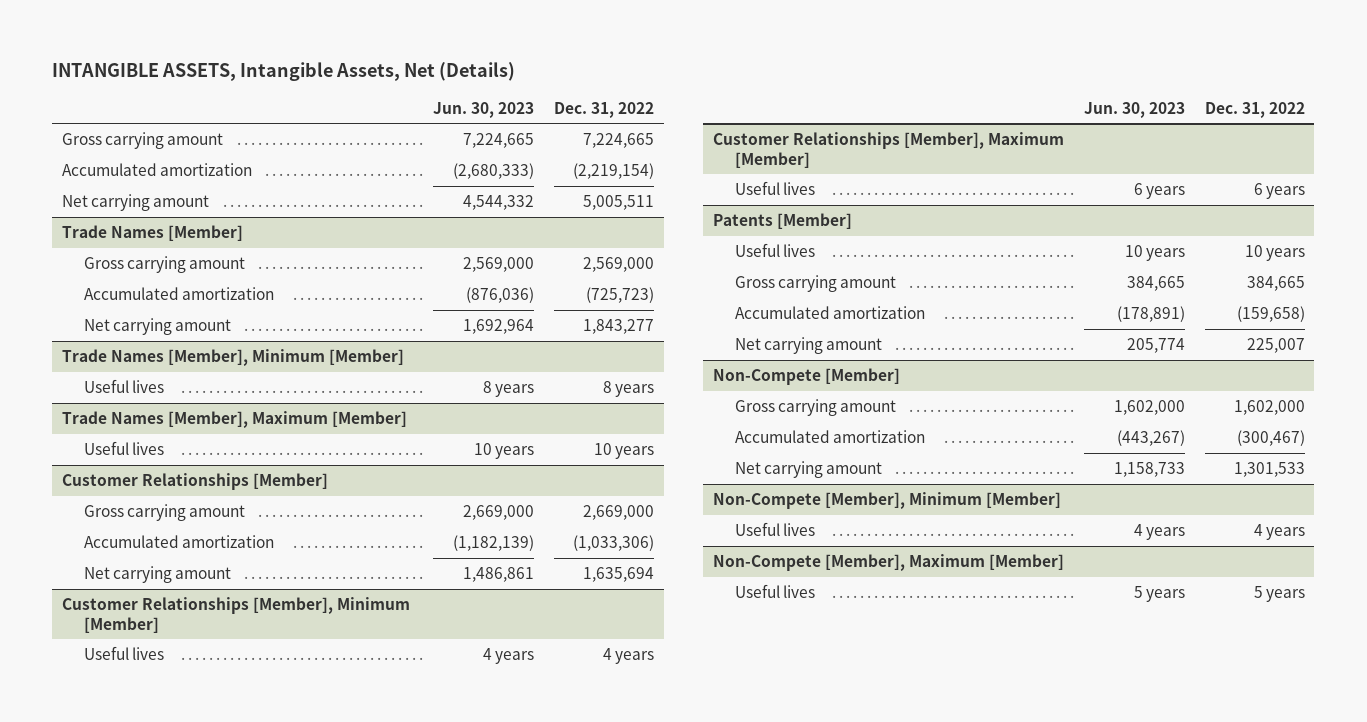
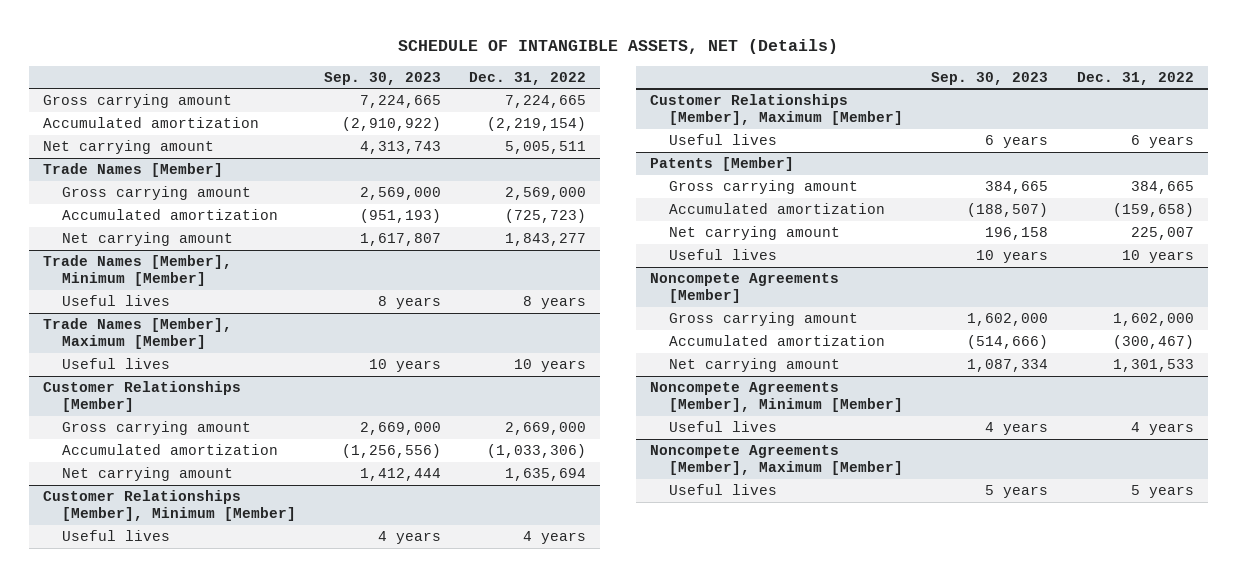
[52,61,516,81] INTANGIBLE ASSETS, Intangible Assets, Net (Details) -> [398,39,839,55] SCHEDULE OF INTANGIBLE ASSETS, NET (Details)
[433,101,535,118] Jun. 30, 2023 -> none
none -> [324,71,442,85] Sep. 30, 2023
[734,243,815,258] Useful lives -> [669,249,778,261] Useful lives
[712,368,900,386] Non-Compete [Member] -> [650,273,840,304] Noncompete Agreements [Member]
[712,492,1061,510] Non-Compete [Member], Minimum [Member] -> none
none -> [650,382,904,413] Noncompete Agreements [Member], Minimum [Member]
[712,554,1064,572] Non-Compete [Member], Maximum [Member] -> none
none -> [650,445,904,476] Noncompete Agreements [Member], Maximum [Member]

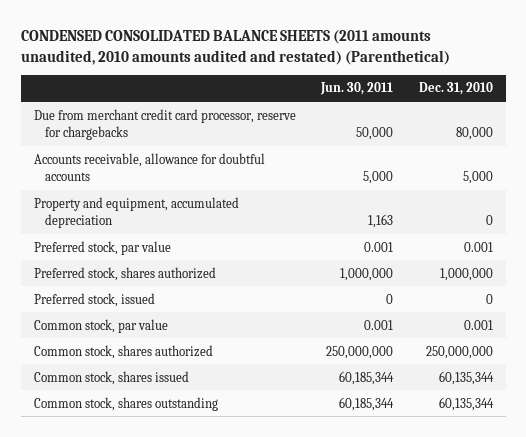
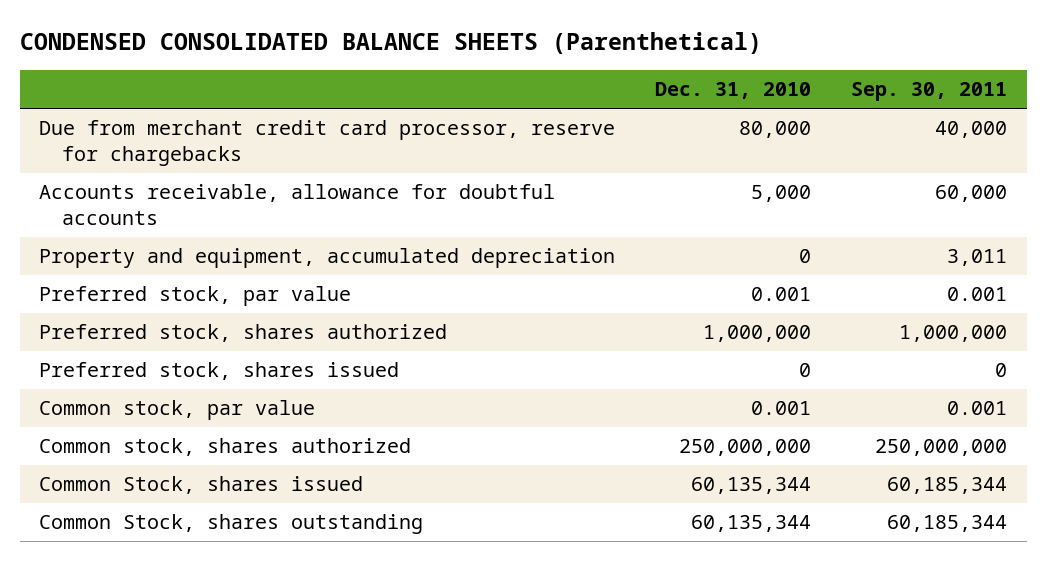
[20,30,450,65] CONDENSED CONSOLIDATED BALANCE SHEETS (2011 amounts unaudited, 2010 amounts audited and restated) (Parenthetical) -> [19,32,762,55] CONDENSED CONSOLIDATED BALANCE SHEETS (Parenthetical)
[320,82,394,96] Jun. 30, 2011 -> none
none -> [850,82,1007,102] Sep. 30, 2011
[33,292,155,307] Preferred stock, issued -> [39,362,400,381] Preferred stock, shares issued
[33,370,189,385] Common stock, shares issued -> [39,476,364,495] Common Stock, shares issued
[33,396,218,411] Common stock, shares outstanding -> [39,514,424,535] Common Stock, shares outstanding

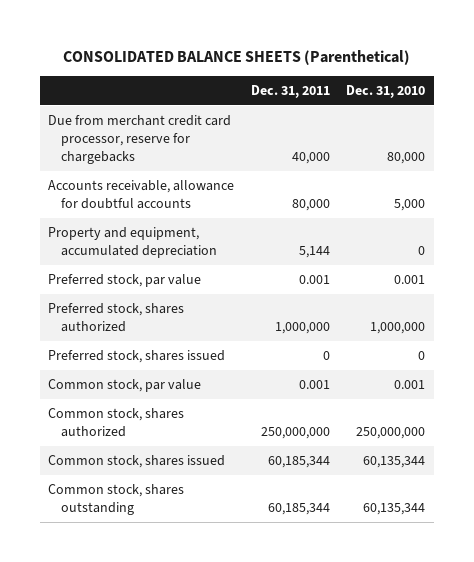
[19,32,762,55] CONDENSED CONSOLIDATED BALANCE SHEETS (Parenthetical) -> [62,49,410,65] CONSOLIDATED BALANCE SHEETS (Parenthetical)
[850,82,1007,102] Sep. 30, 2011 -> none
none -> [250,85,330,99] Dec. 31, 2011
[39,476,364,495] Common Stock, shares issued -> [48,455,226,469] Common stock, shares issued
[39,514,424,535] Common Stock, shares outstanding -> [48,484,185,516] Common stock, shares outstanding

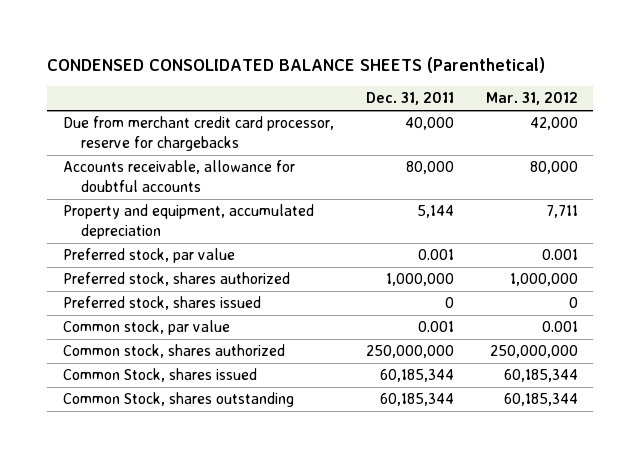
[62,49,410,65] CONSOLIDATED BALANCE SHEETS (Parenthetical) -> [47,56,546,73] CONDENSED CONSOLIDATED BALANCE SHEETS (Parenthetical)
[346,85,426,99] Dec. 31, 2010 -> none
none -> [485,92,578,106] Mar. 31, 2012
[48,455,226,469] Common stock, shares issued -> [63,368,258,383] Common Stock, shares issued
[48,484,185,516] Common stock, shares outstanding -> [63,392,295,408] Common Stock, shares outstanding

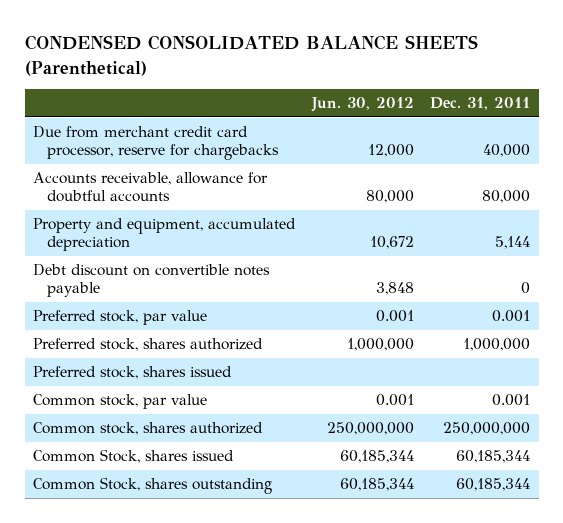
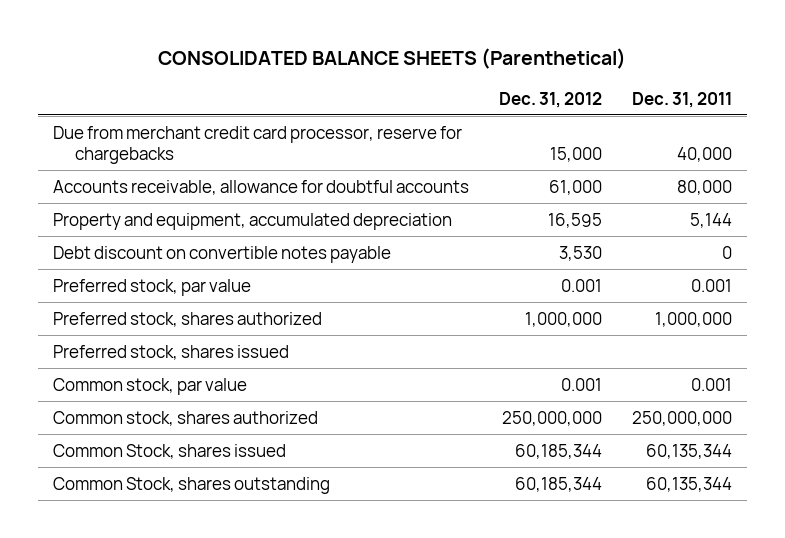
[24,35,478,76] CONDENSED CONSOLIDATED BALANCE SHEETS (Parenthetical) -> [158,47,627,69] CONSOLIDATED BALANCE SHEETS (Parenthetical)
[310,97,414,113] Jun. 30, 2012 -> none
none -> [498,91,602,108] Dec. 31, 2012
[456,450,531,464] 60,185,344 -> [645,443,732,459] 60,135,344
[456,478,531,492] 60,185,344 -> [645,476,732,492] 60,135,344

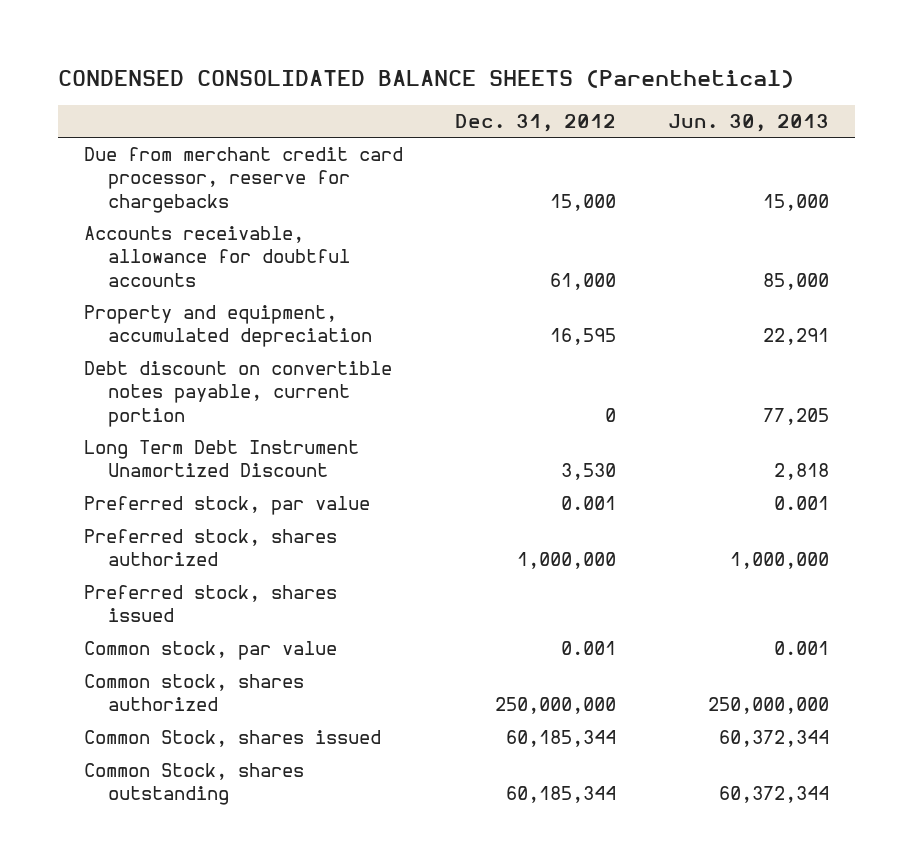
[158,47,627,69] CONSOLIDATED BALANCE SHEETS (Parenthetical) -> [57,70,794,89] CONDENSED CONSOLIDATED BALANCE SHEETS (Parenthetical)
[631,91,732,108] Dec. 31, 2011 -> none
none -> [668,113,830,132] Jun. 30, 2013
[53,245,392,263] Debt discount on convertible notes payable -> [83,361,392,427] Debt discount on convertible notes payable, current portion
[558,245,602,261] 3,530 -> [604,407,616,422] 0
none -> [83,440,359,478] Long Term Debt Instrument Unamortized Discount

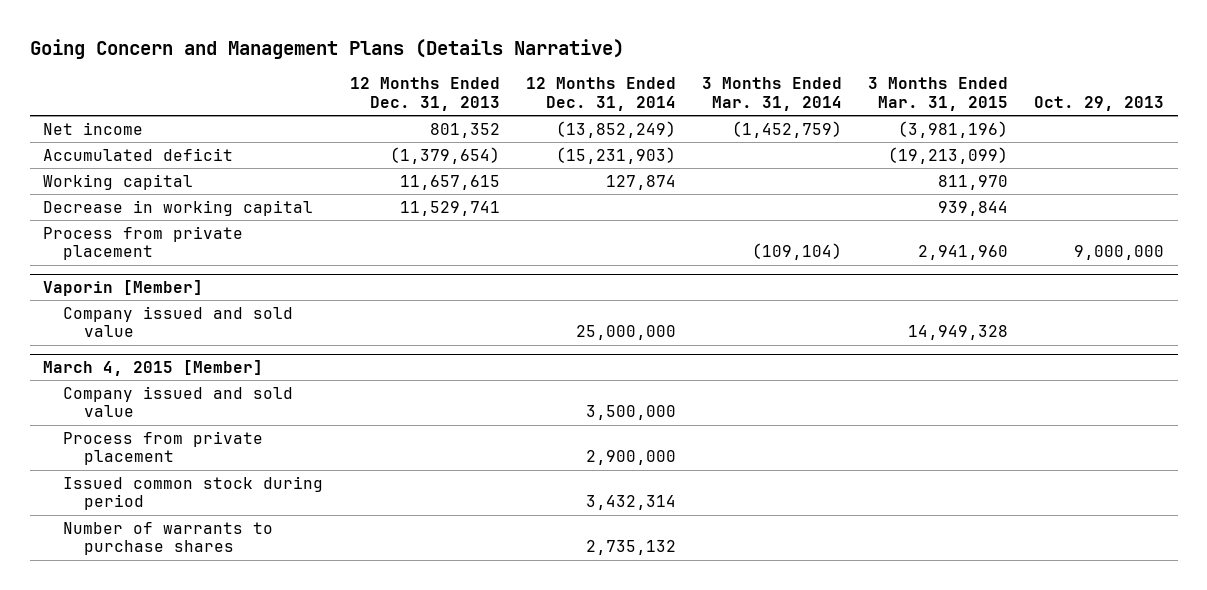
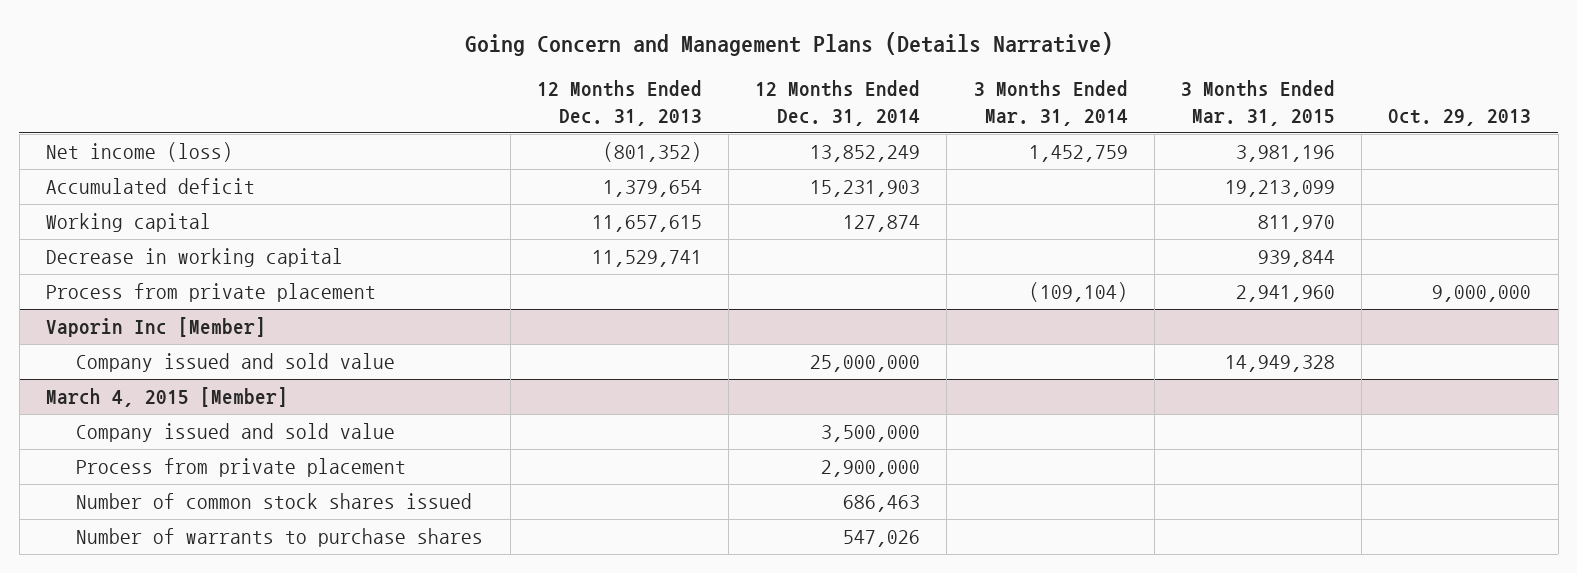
[42,121,143,135] Net income -> [45,142,233,163] Net income (loss)
[429,122,500,138] 801,352 -> [602,142,702,163] (801,352)
[555,120,676,138] (13,852,249) -> [810,145,921,163] 13,852,249
[732,120,843,138] (1,452,759) -> [1028,145,1128,163] 1,452,759
[898,120,1009,138] (3,981,196) -> [1236,145,1336,163] 3,981,196
[389,146,500,164] (1,379,654) -> [602,180,702,198] 1,379,654
[555,146,676,164] (15,231,903) -> [810,180,921,198] 15,231,903
[888,146,1009,164] (19,213,099) -> [1225,180,1336,198] 19,213,099
[42,280,203,297] Vaporin [Member] -> [45,317,266,338] Vaporin Inc [Member]
[63,475,324,511] Issued common stock during period -> [76,493,473,510] Number of common stock shares issued
[585,495,676,511] 3,432,314 -> [843,495,921,513] 686,463
[585,540,676,556] 2,735,132 -> [843,530,921,548] 547,026

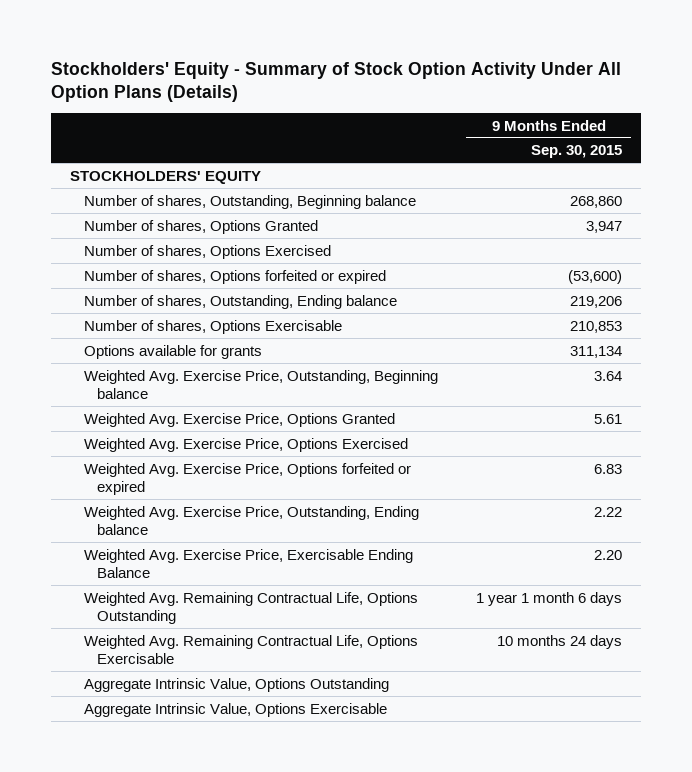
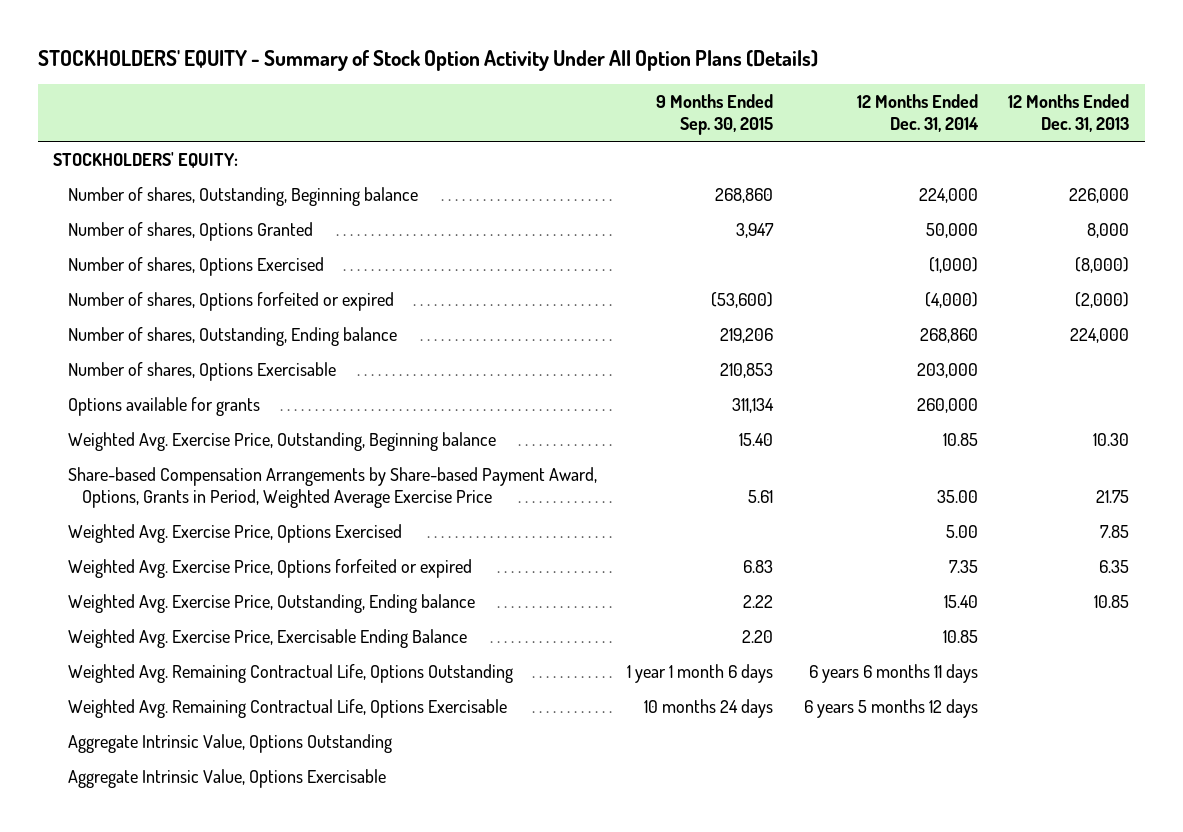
[51,61,622,103] Stockholders' Equity - Summary of Stock Option Activity Under All Option Plans (Details) -> [38,50,819,72] STOCKHOLDERS' EQUITY - Summary of Stock Option Activity Under All Option Plans (Details)
none -> [856,94,979,133] 12 Months Ended Dec. 31, 2014
none -> [1008,94,1130,133] 12 Months Ended Dec. 31, 2013
[70,170,262,184] STOCKHOLDERS' EQUITY -> [53,152,239,169] STOCKHOLDERS' EQUITY:
[593,370,622,381] 3.64 -> [739,433,774,447] 15.40
[83,412,395,427] Weighted Avg. Exercise Price, Options Granted -> [67,467,597,508] Share-based Compensation Arrangements by Share-based Payment Award, Options, Grants in Period, Weighted Average Exercise Price

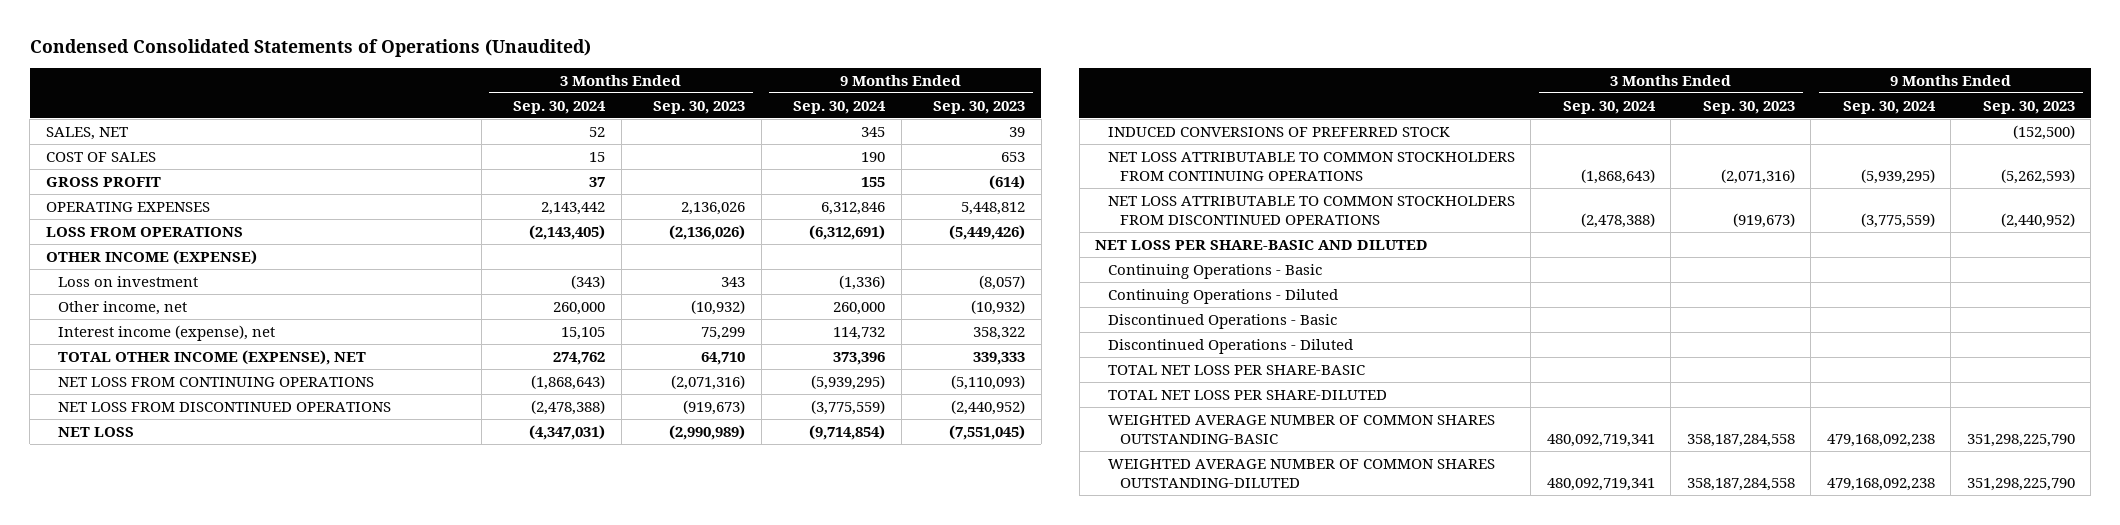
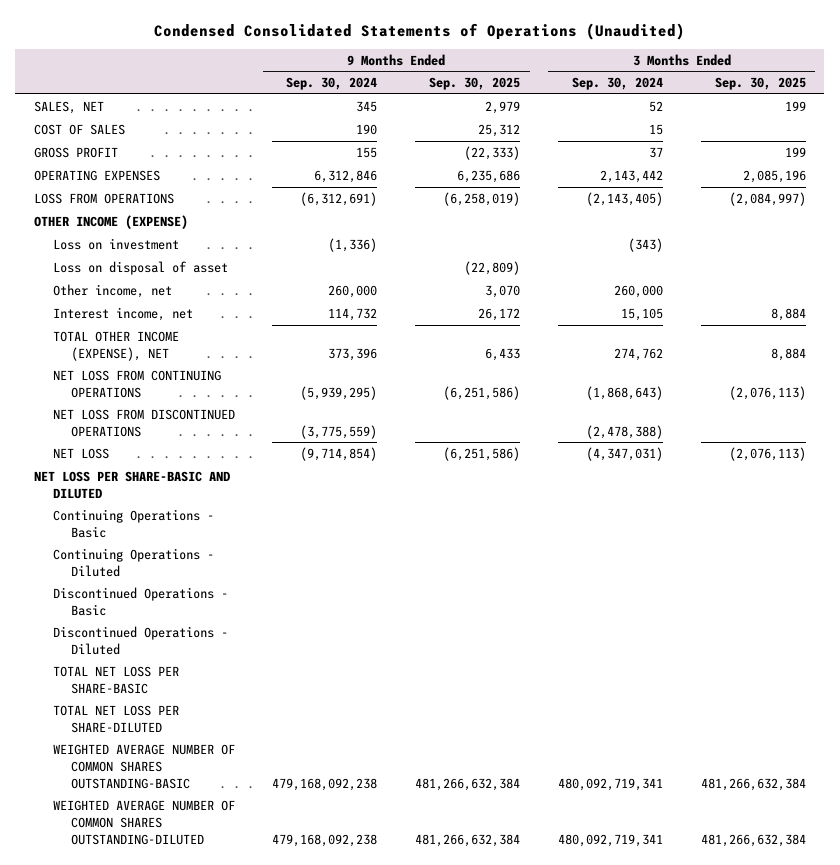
[653,100,746,114] Sep. 30, 2023 -> none
[933,100,1026,114] Sep. 30, 2023 -> none
none -> [429,77,521,91] Sep. 30, 2025
none -> [714,77,806,91] Sep. 30, 2025
none -> [52,260,228,275] Loss on disposal of asset
[58,324,276,341] Interest income (expense), net -> [52,306,193,321] Interest income, net
[1107,126,1450,137] INDUCED CONVERSIONS OF PREFERRED STOCK -> none
[1107,151,1515,181] NET LOSS ATTRIBUTABLE TO COMMON STOCKHOLDERS FROM CONTINUING OPERATIONS -> none
[1107,195,1515,225] NET LOSS ATTRIBUTABLE TO COMMON STOCKHOLDERS FROM DISCONTINUED OPERATIONS -> none

